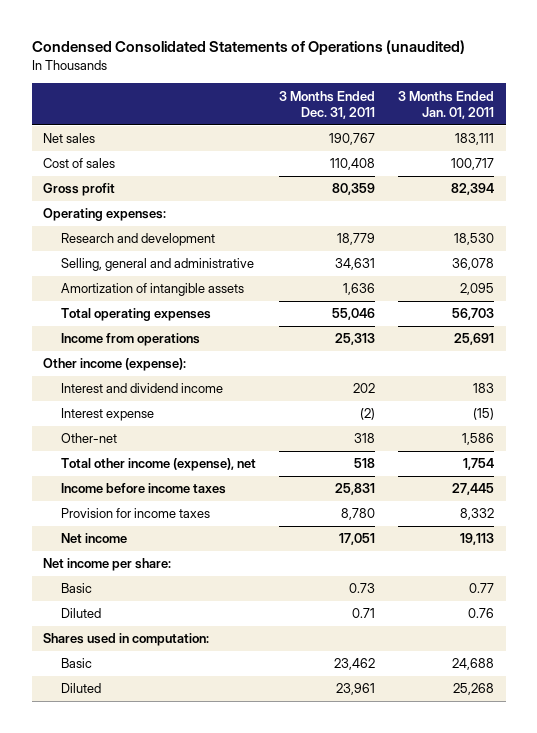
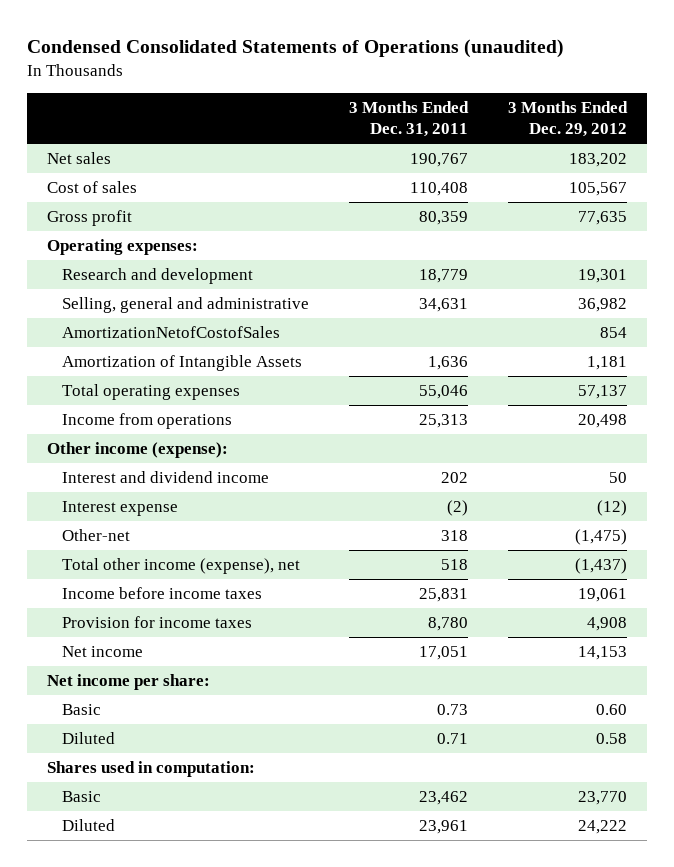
[398,90,495,119] 3 Months Ended Jan. 01, 2011 -> none
none -> [507,100,628,138] 3 Months Ended Dec. 29, 2012
none -> [61,325,280,338] AmortizationNetofCostofSales
[60,283,244,297] Amortization of intangible assets -> [61,354,302,371] Amortization of Intangible Assets

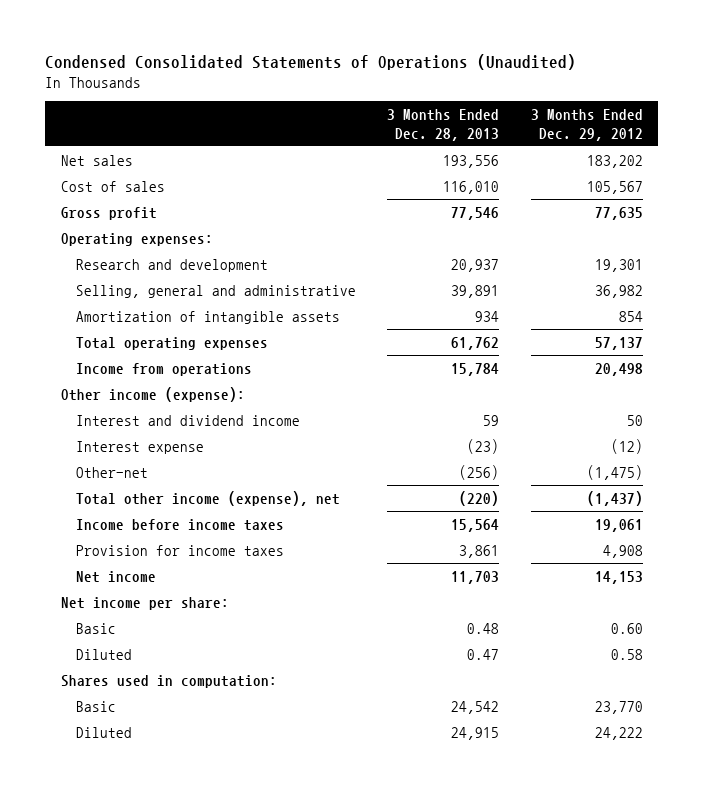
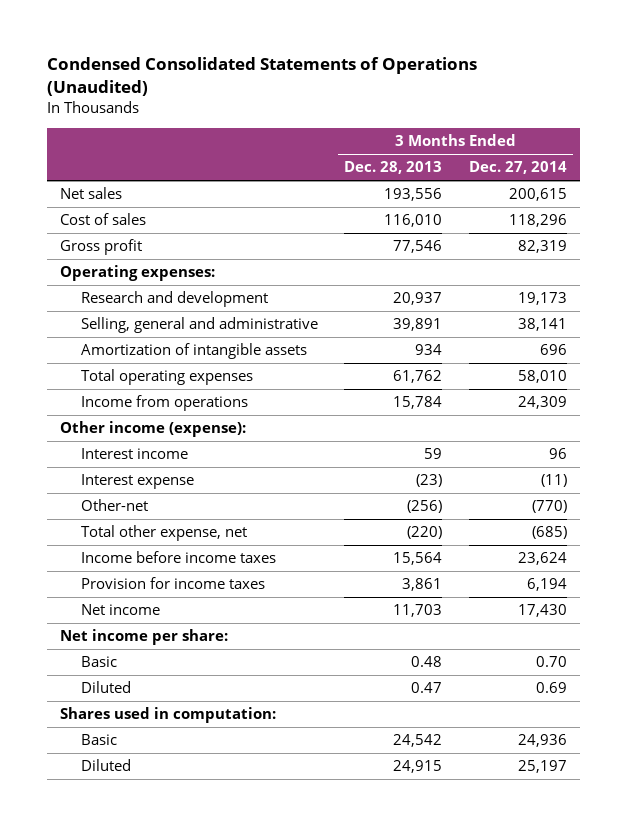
[530,108,643,141] 3 Months Ended Dec. 29, 2012 -> none
none -> [468,161,567,175] Dec. 27, 2014
[75,414,300,426] Interest and dividend income -> [80,448,188,460] Interest income
[75,490,340,506] Total other income (expense), net -> [80,525,247,542] Total other expense, net

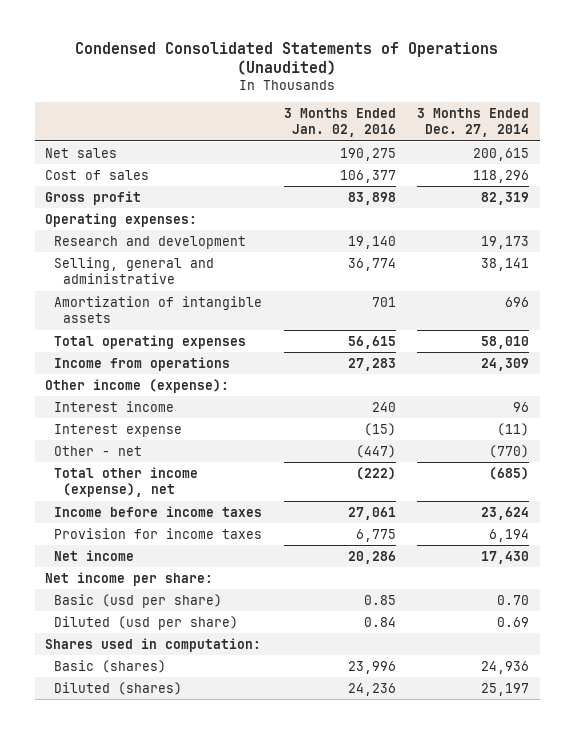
[344,161,443,175] Dec. 28, 2013 -> none
none -> [283,108,396,138] 3 Months Ended Jan. 02, 2016
[80,499,148,512] Other-net -> [54,445,143,456] Other - net
[80,525,247,542] Total other expense, net -> [54,466,199,497] Total other income (expense), net
[80,656,117,668] Basic -> [54,593,223,608] Basic (usd per share)
[80,681,131,694] Diluted -> [54,615,239,630] Diluted (usd per share)
[80,734,117,746] Basic -> [54,659,167,673] Basic (shares)
[80,759,131,772] Diluted -> [54,681,183,695] Diluted (shares)

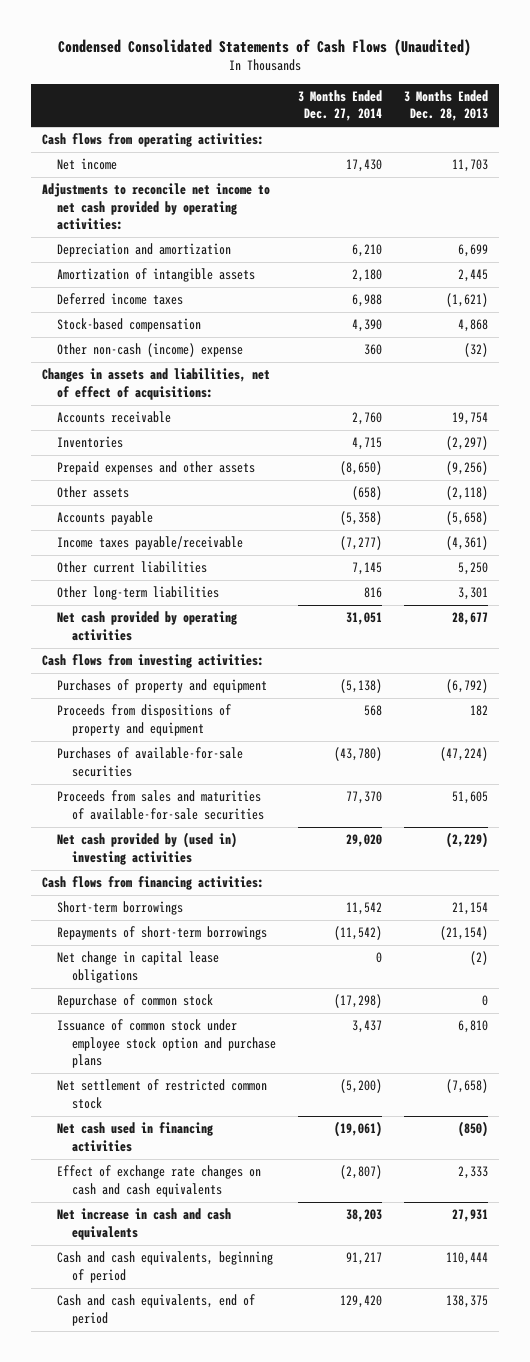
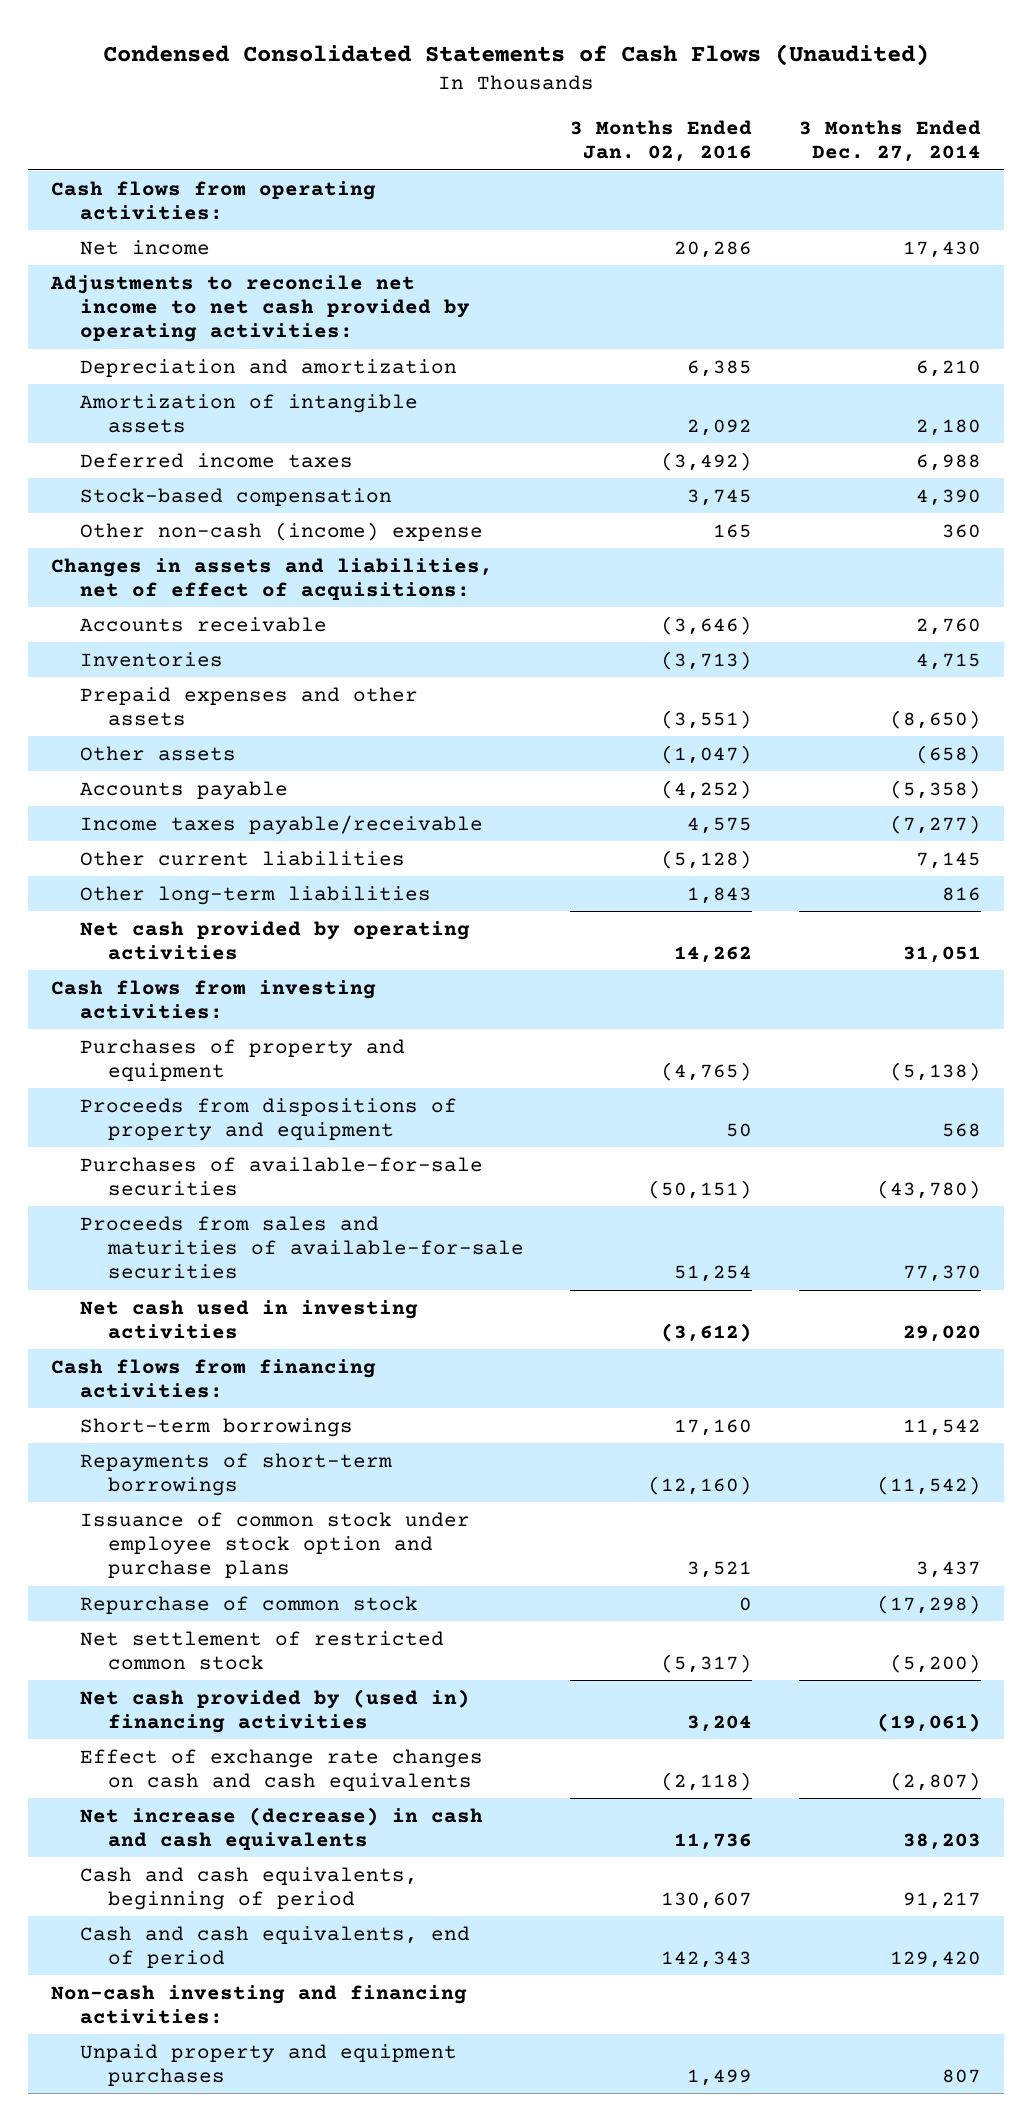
[403,89,488,122] 3 Months Ended Dec. 28, 2013 -> none
none -> [570,119,753,163] 3 Months Ended Jan. 02, 2016
[57,832,238,865] Net cash provided by (used in) investing activities -> [79,1299,418,1339] Net cash used in investing activities
[57,951,220,983] Net change in capital lease obligations -> none
[57,994,214,1009] Repurchase of common stock -> [79,1595,418,1614] Repurchase of common stock
[57,1122,214,1152] Net cash used in financing activities -> [79,1688,470,1733] Net cash provided by (used in) financing activities
[57,1208,232,1240] Net increase in cash and cash equivalents -> [79,1806,483,1850] Net increase (decrease) in cash and cash equivalents
none -> [51,1984,468,2024] Non-cash investing and financing activities:
none -> [79,2043,457,2086] Unpaid property and equipment purchases

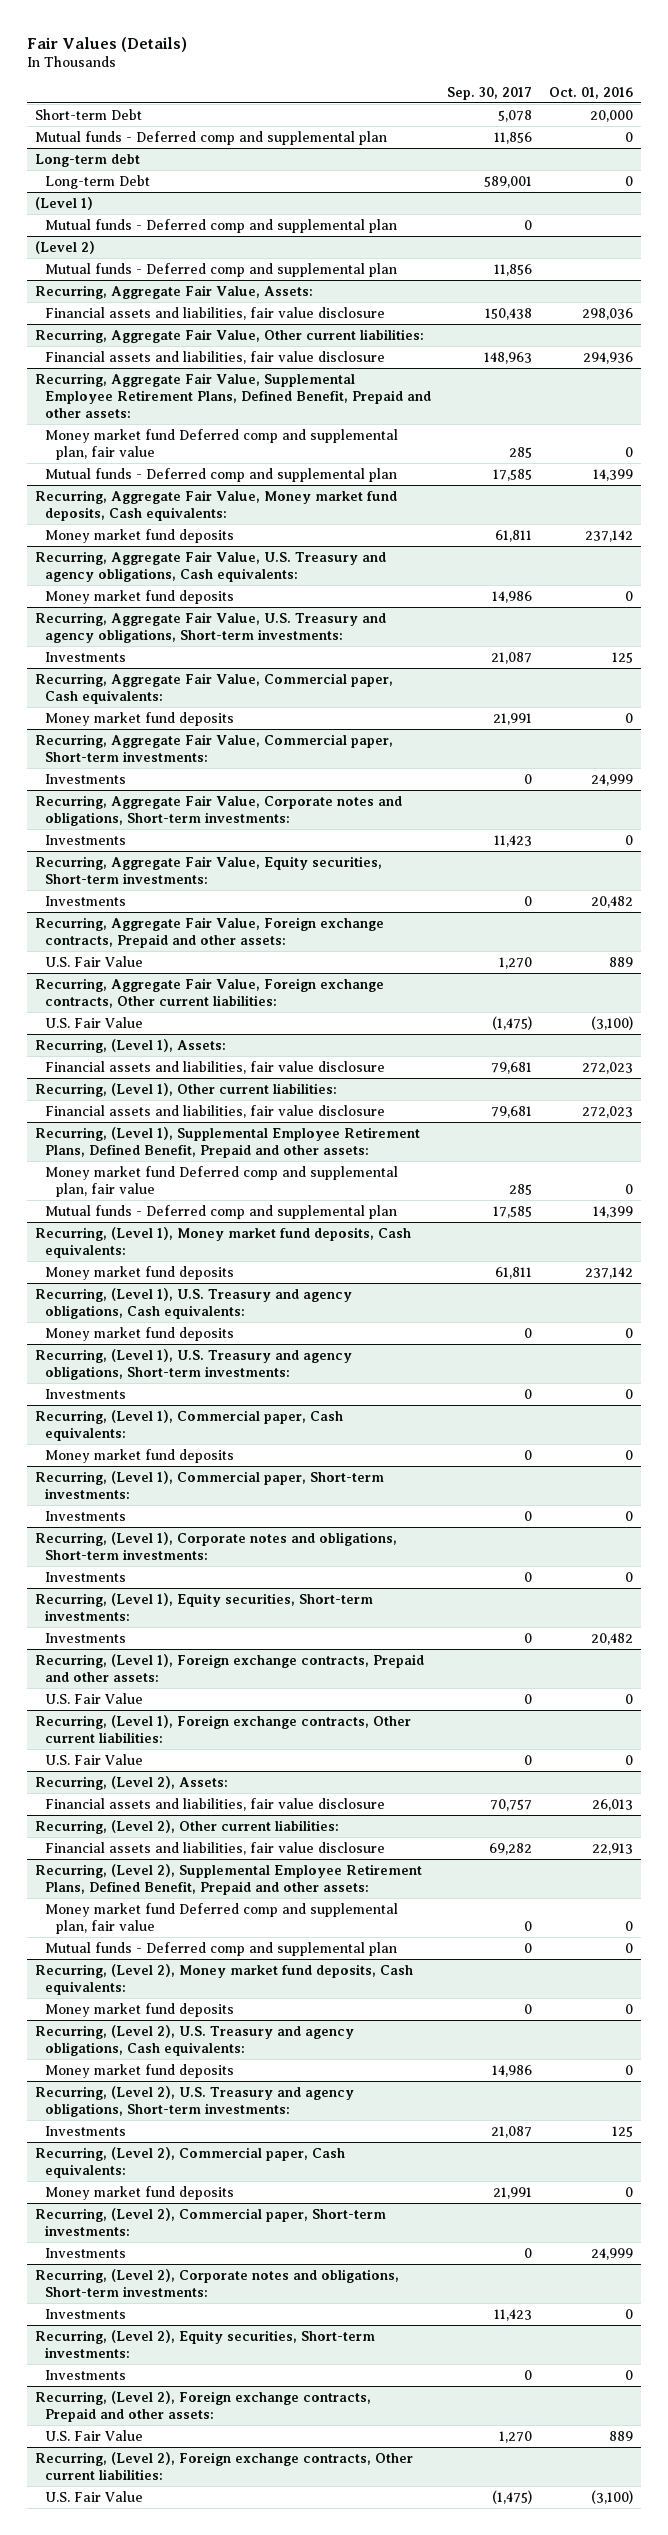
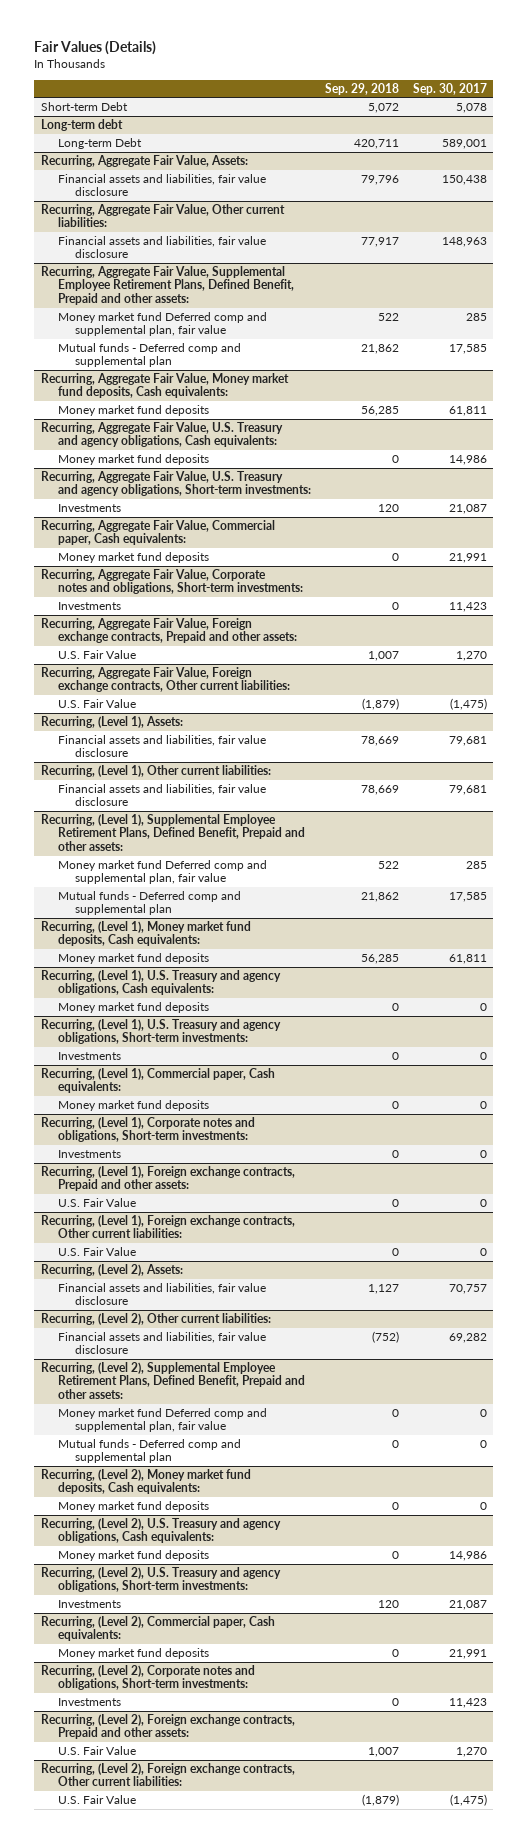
[548,86,633,99] Oct. 01, 2016 -> none
none -> [324,82,399,95] Sep. 29, 2018
[35,130,388,145] Mutual funds - Deferred comp and supplemental plan -> none
[35,196,94,210] (Level 1) -> none
[45,218,398,233] Mutual funds - Deferred comp and supplemental plan -> none
[35,240,96,254] (Level 2) -> none
[45,262,398,277] Mutual funds - Deferred comp and supplemental plan -> none
[35,733,394,762] Recurring, Aggregate Fair Value, Commercial paper, Short-term investments: -> none
[45,773,127,784] Investments -> none
[35,855,383,884] Recurring, Aggregate Fair Value, Equity securities, Short-term investments: -> none
[45,895,127,906] Investments -> none
[35,1470,385,1499] Recurring, (Level 1), Commercial paper, Short-term investments: -> none
[45,1510,127,1521] Investments -> none
[35,1592,374,1621] Recurring, (Level 1), Equity securities, Short-term investments: -> none
[45,1632,127,1643] Investments -> none
[35,2207,387,2236] Recurring, (Level 2), Commercial paper, Short-term investments: -> none
[45,2247,127,2258] Investments -> none
[35,2329,376,2358] Recurring, (Level 2), Equity securities, Short-term investments: -> none
[45,2369,127,2380] Investments -> none

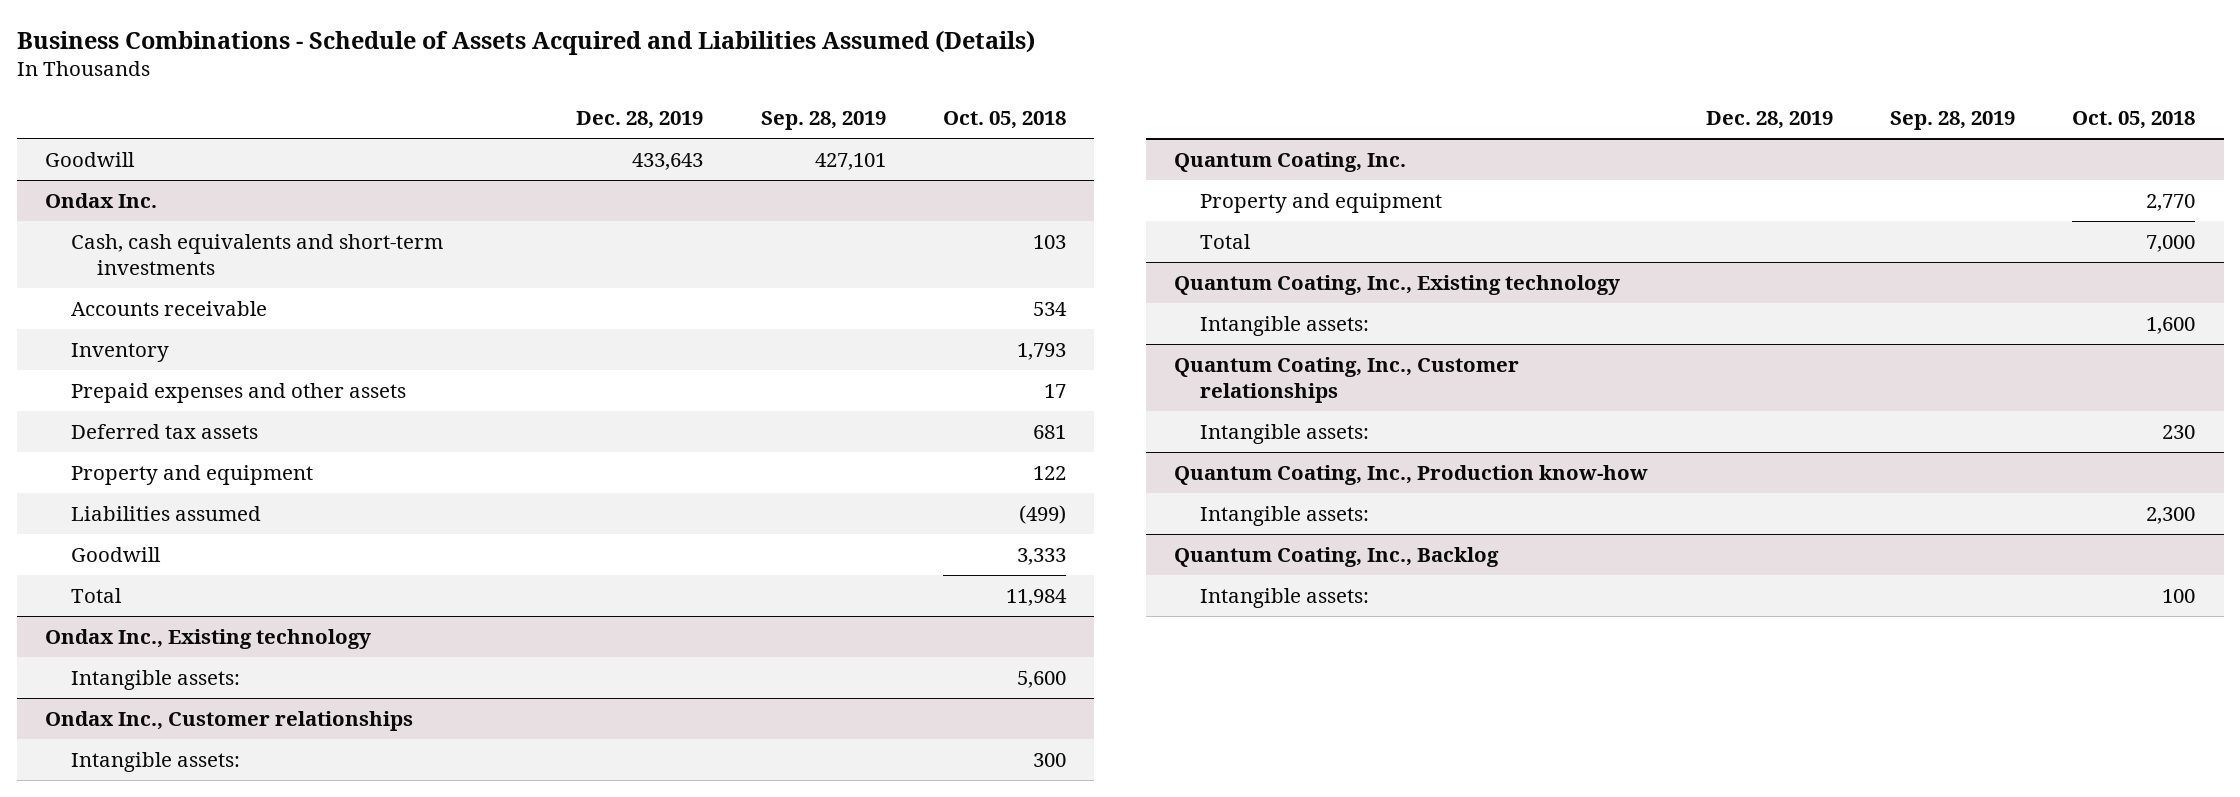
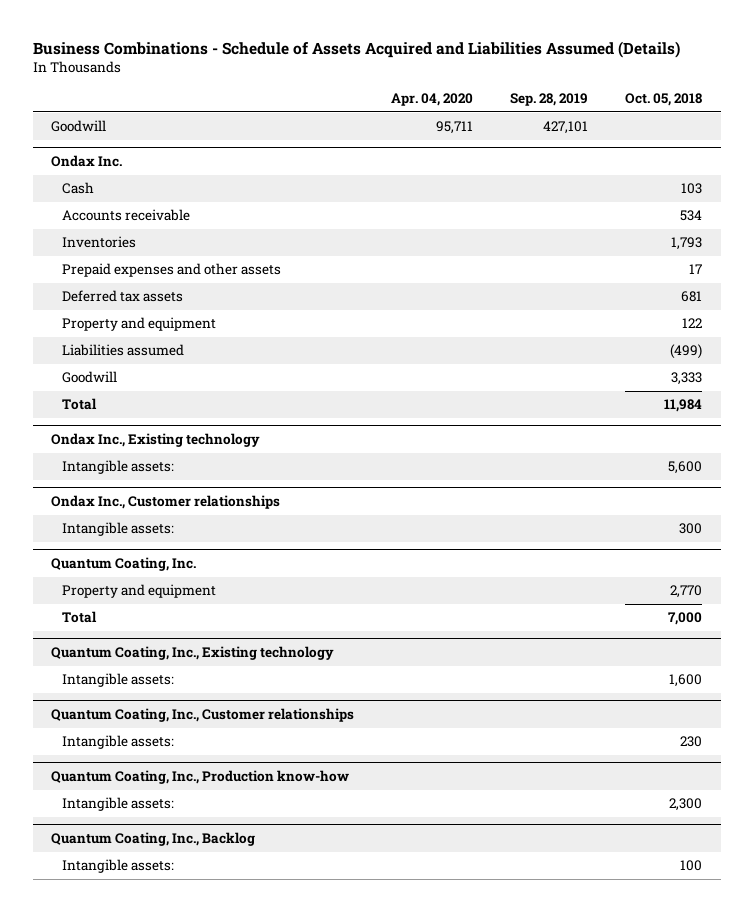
[576,110,704,129] Dec. 28, 2019 -> none
none -> [391,93,474,107] Apr. 04, 2020
[71,234,444,275] Cash, cash equivalents and short-term investments -> [61,182,94,195] Cash
[71,343,170,363] Inventory -> [61,236,136,249] Inventories

